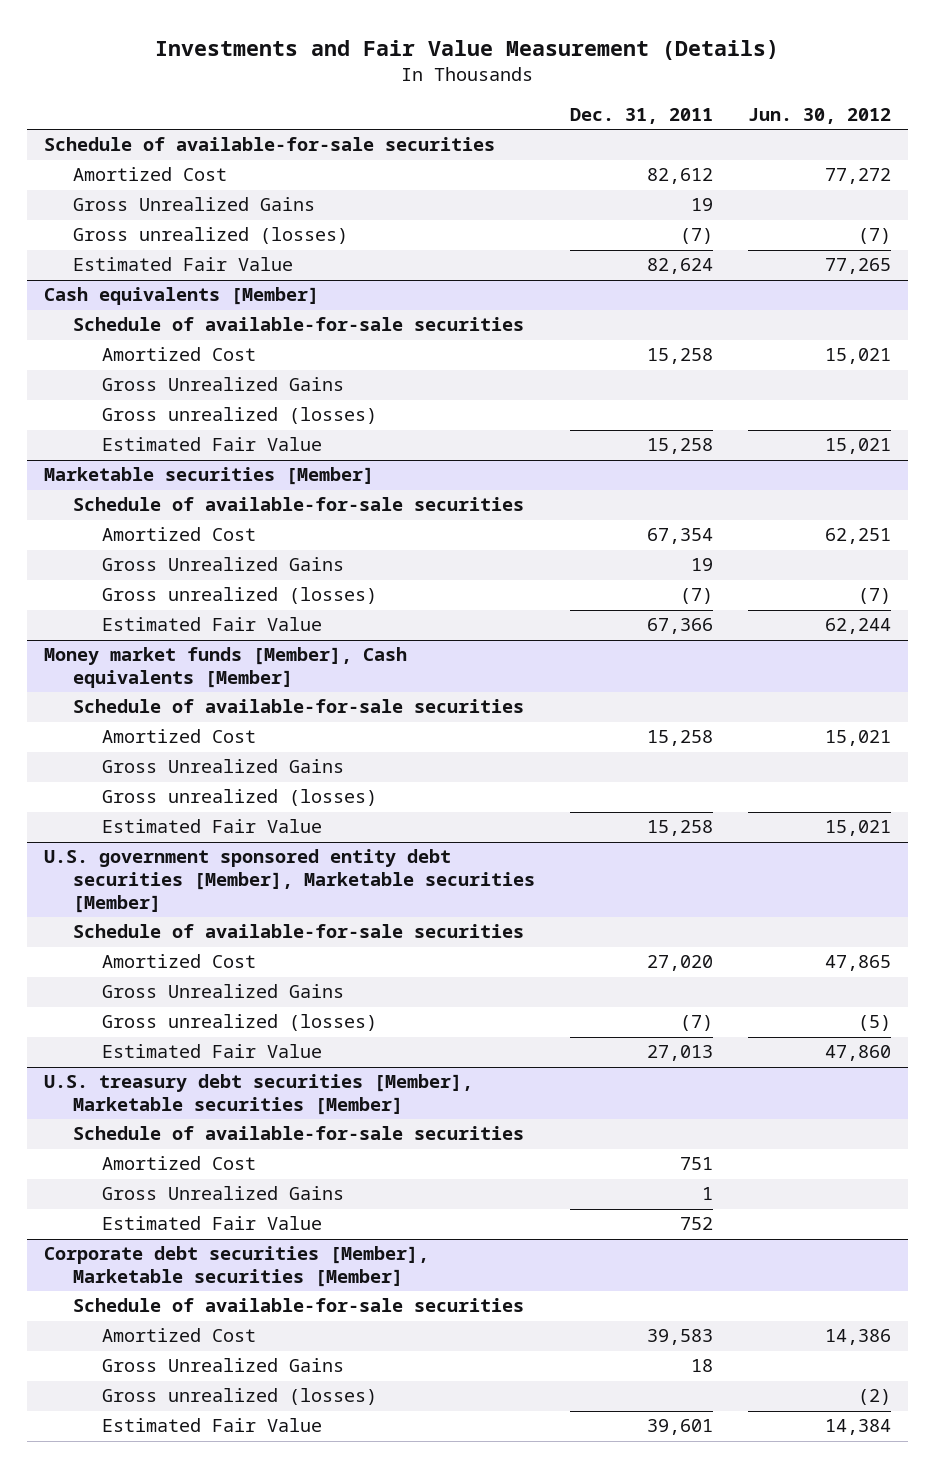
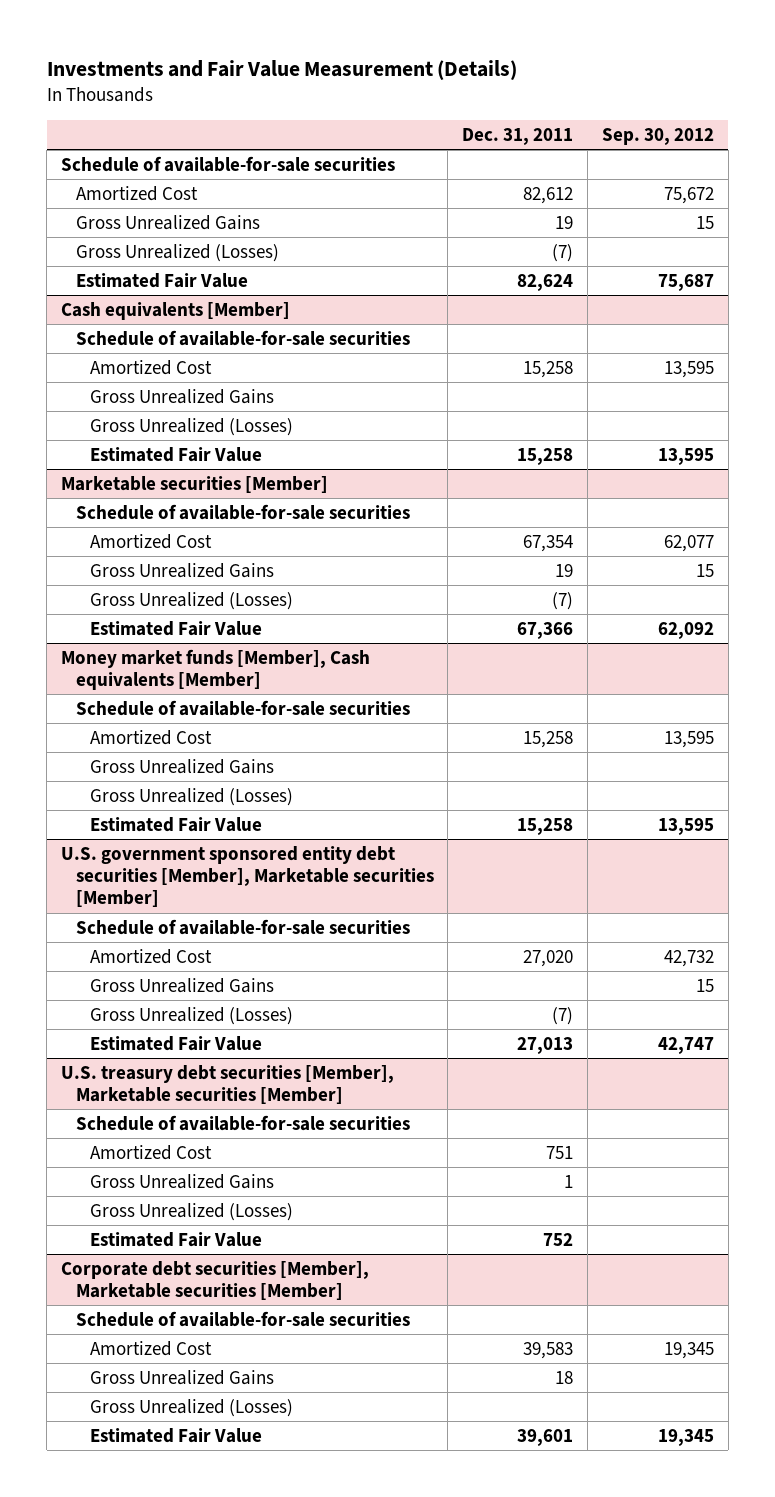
[747,108,891,125] Jun. 30, 2012 -> none
none -> [601,127,714,145] Sep. 30, 2012
[73,227,349,245] Gross unrealized (losses) -> [75,243,279,262] Gross Unrealized (Losses)
[102,407,378,425] Gross unrealized (losses) -> [90,417,294,436] Gross Unrealized (Losses)
[102,587,378,605] Gross unrealized (losses) -> [90,591,294,610] Gross Unrealized (Losses)
[102,789,378,807] Gross unrealized (losses) -> [90,787,294,806] Gross Unrealized (Losses)
[102,1014,378,1032] Gross unrealized (losses) -> [90,1006,294,1025] Gross Unrealized (Losses)
none -> [90,1202,294,1221] Gross Unrealized (Losses)
[102,1388,378,1406] Gross unrealized (losses) -> [90,1398,294,1417] Gross Unrealized (Losses)

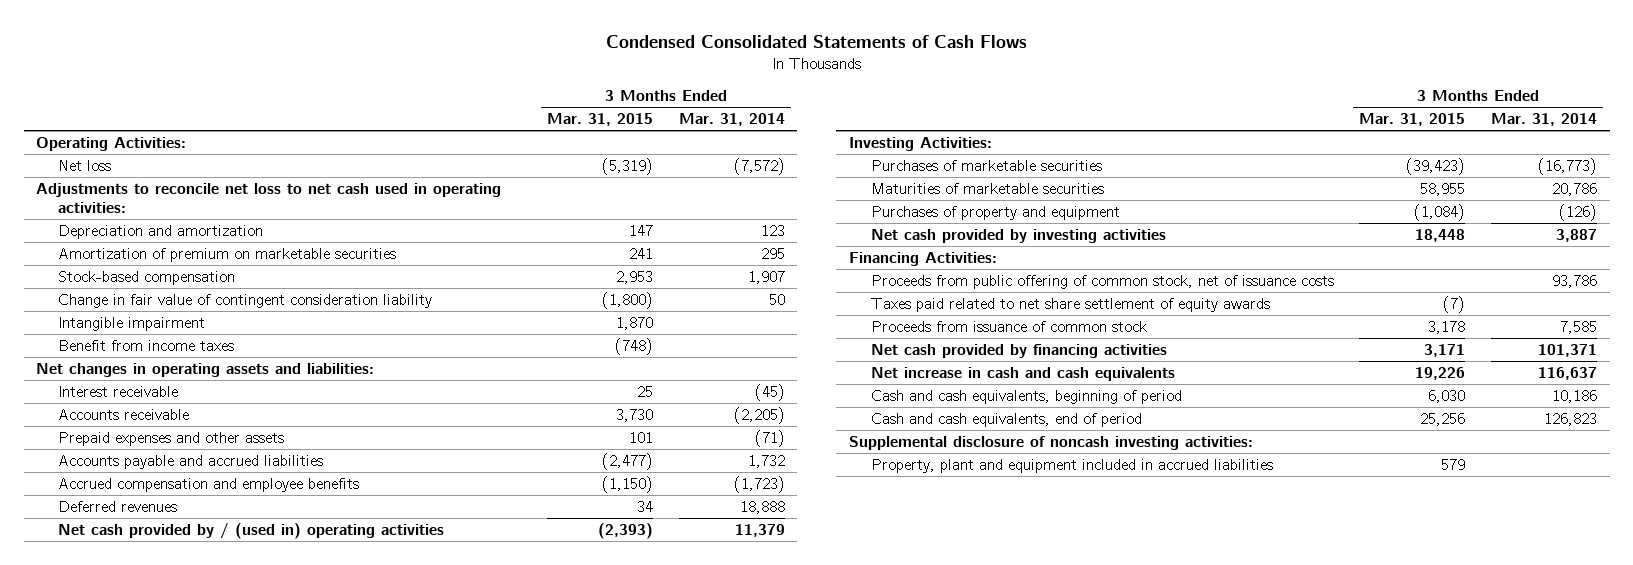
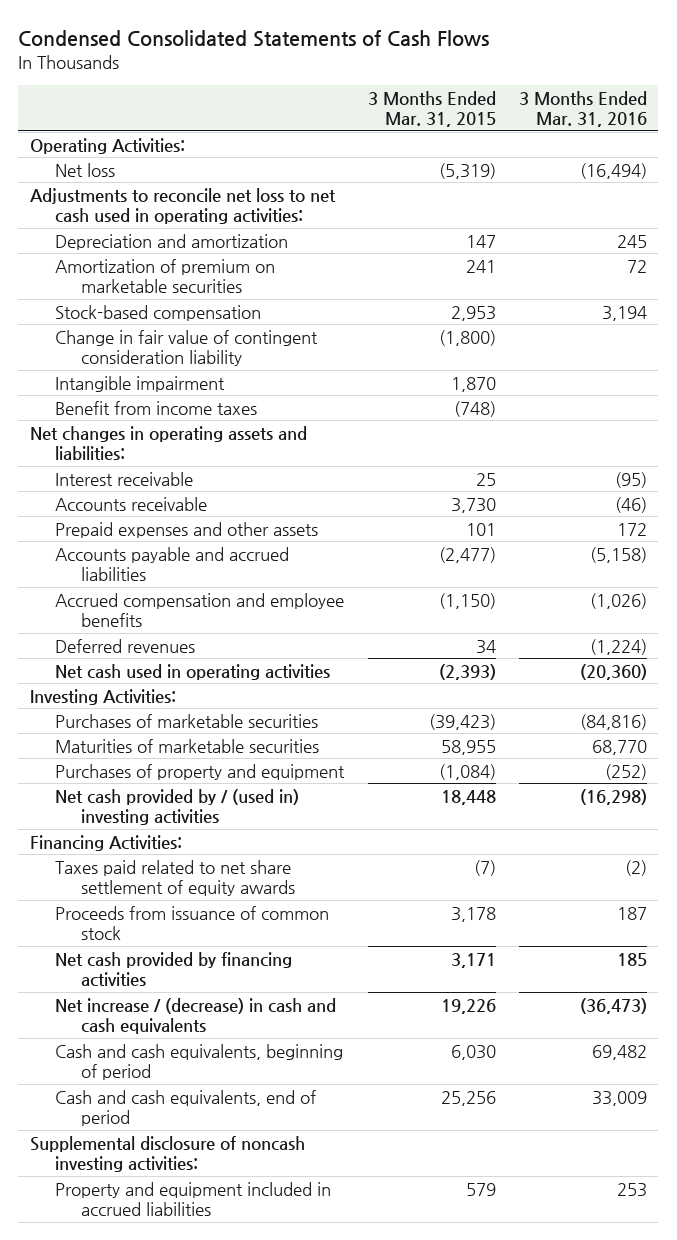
[678,113,785,127] Mar. 31, 2014 -> none
none -> [518,90,647,127] 3 Months Ended Mar. 31, 2016
[58,522,445,539] Net cash provided by / (used in) operating activities -> [55,663,331,680] Net cash used in operating activities
[870,228,1166,243] Net cash provided by investing activities -> [55,788,300,826] Net cash provided by / (used in) investing activities
[870,274,1334,289] Proceeds from public offering of common stock, net of issuance costs -> none
[870,366,1175,381] Net increase in cash and cash equivalents -> [55,997,337,1035] Net increase / (decrease) in cash and cash equivalents
[870,458,1273,473] Property, plant and equipment included in accrued liabilities -> [55,1181,332,1217] Property and equipment included in accrued liabilities

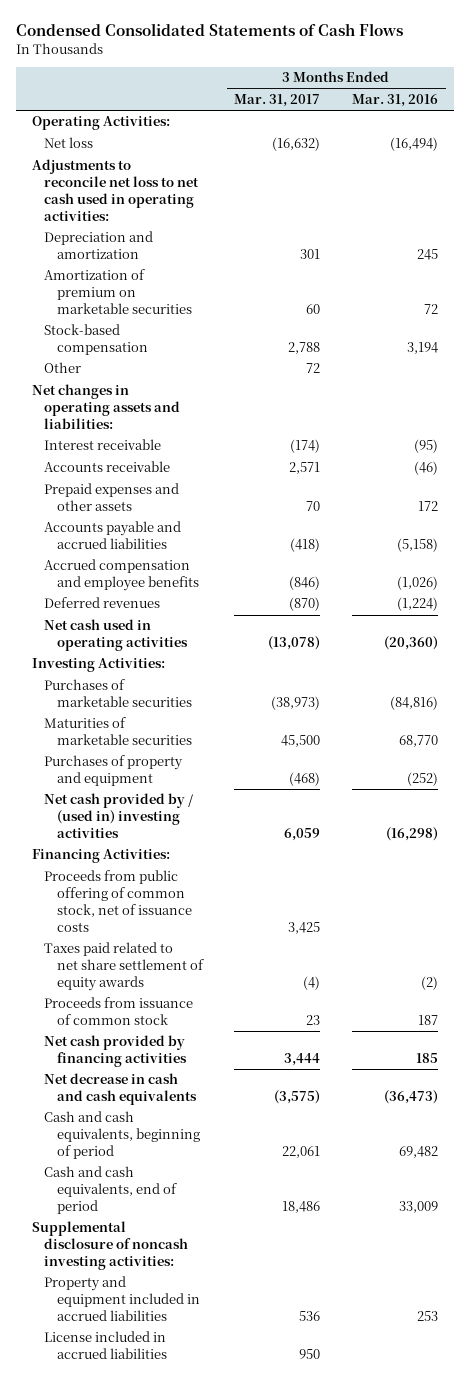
[367,90,496,127] 3 Months Ended Mar. 31, 2015 -> none
none -> [234,93,321,107] Mar. 31, 2017
[55,329,319,367] Change in fair value of contingent consideration liability -> none
[55,375,226,392] Intangible impairment -> none
[55,400,258,415] Benefit from income taxes -> none
none -> [44,362,82,374] Other
none -> [44,870,192,932] Proceeds from public offering of common stock, net of issuance costs
[55,997,337,1035] Net increase / (decrease) in cash and cash equivalents -> [44,1073,197,1106] Net decrease in cash and cash equivalents
none -> [44,1331,167,1360] License included in accrued liabilities

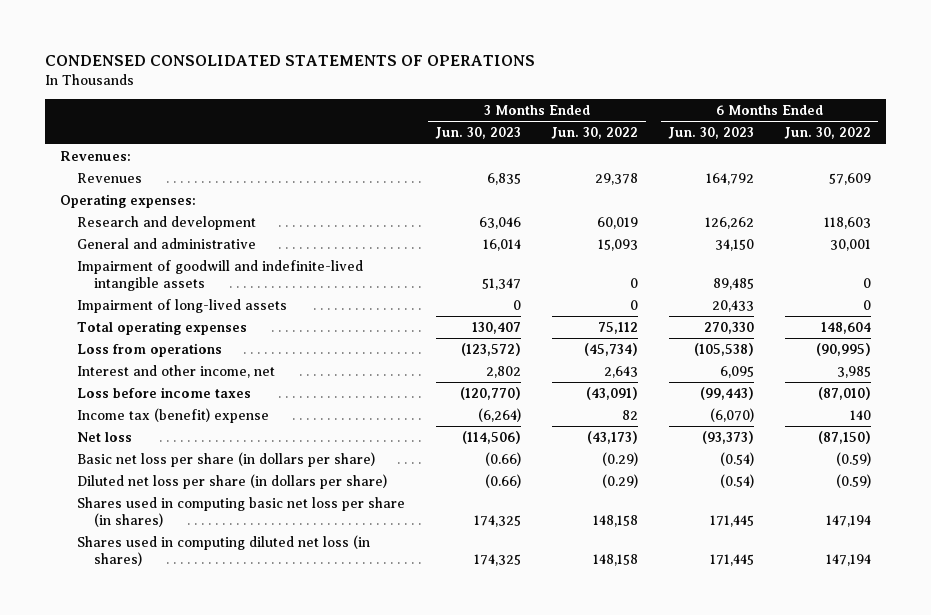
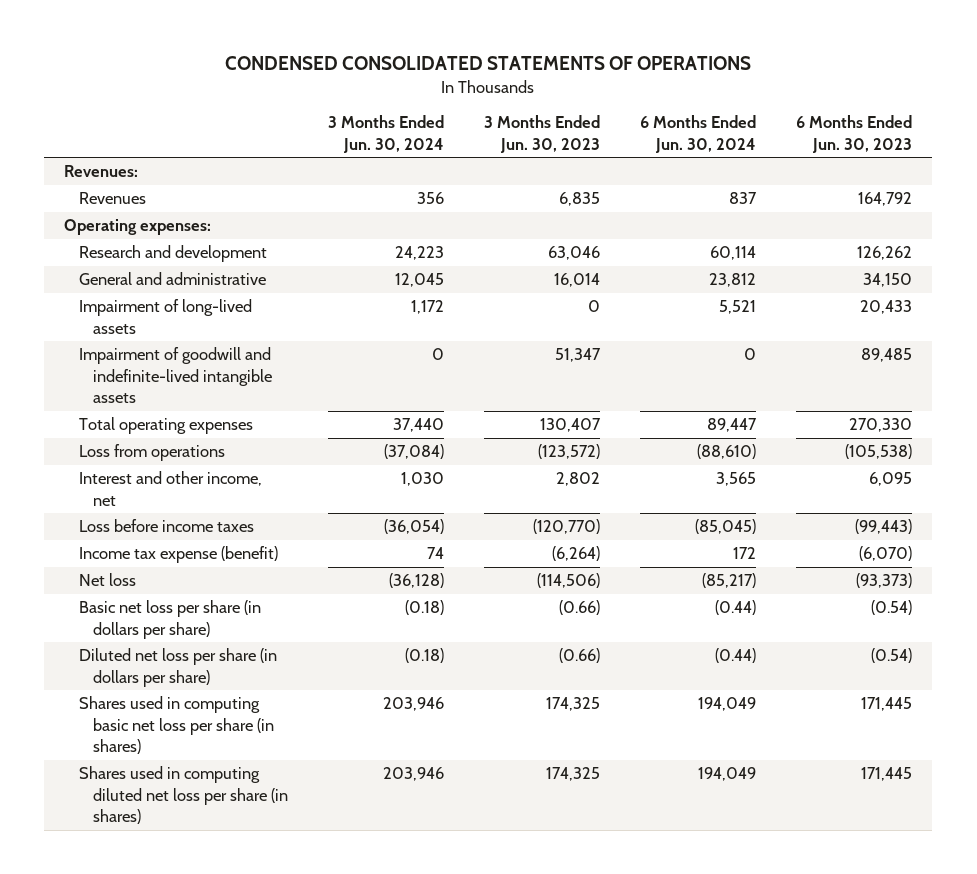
[551,127,639,140] Jun. 30, 2022 -> none
[783,127,871,140] Jun. 30, 2022 -> none
none -> [327,115,444,153] 3 Months Ended Jun. 30, 2024
none -> [640,115,757,153] 6 Months Ended Jun. 30, 2024
[77,259,364,291] Impairment of goodwill and indefinite-lived intangible assets -> [78,347,272,404] Impairment of goodwill and indefinite-lived intangible assets
[77,407,270,423] Income tax (benefit) expense -> [78,546,278,564] Income tax expense (benefit)
[77,534,371,566] Shares used in computing diluted net loss (in shares) -> [78,766,288,825] Shares used in computing diluted net loss per share (in shares)

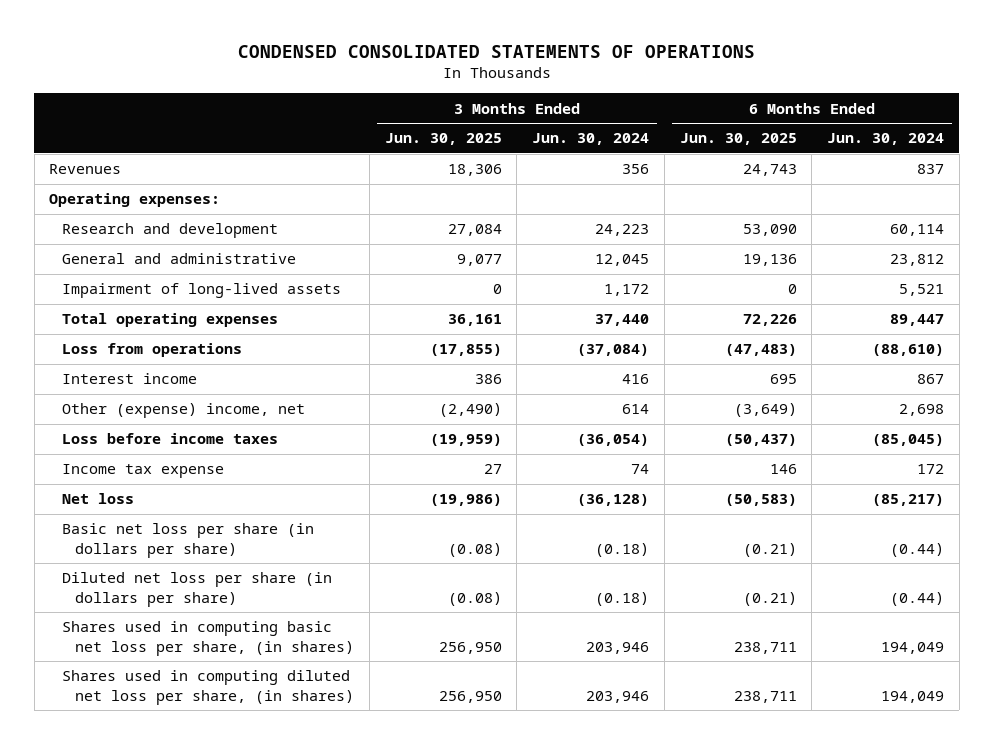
[484,115,601,153] 3 Months Ended Jun. 30, 2023 -> none
[796,115,913,153] 6 Months Ended Jun. 30, 2023 -> none
none -> [384,133,502,146] Jun. 30, 2025
none -> [679,133,797,146] Jun. 30, 2025
[64,165,139,178] Revenues: -> none
[78,347,272,404] Impairment of goodwill and indefinite-lived intangible assets -> none
[78,471,262,506] Interest and other income, net -> [62,373,198,385] Interest income
[400,472,444,487] 1,030 -> [622,374,650,385] 416
[716,472,757,487] 3,565 -> [917,374,945,385] 867
none -> [62,403,306,419] Other (expense) income, net
[78,546,278,564] Income tax expense (benefit) -> [62,464,225,479] Income tax expense
[78,696,274,755] Shares used in computing basic net loss per share (in shares) -> [62,621,355,656] Shares used in computing basic net loss per share, (in shares)
[78,766,288,825] Shares used in computing diluted net loss per share (in shares) -> [62,670,355,705] Shares used in computing diluted net loss per share, (in shares)

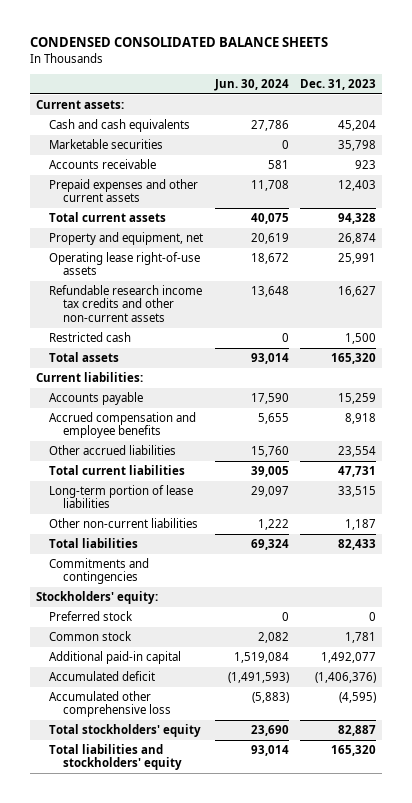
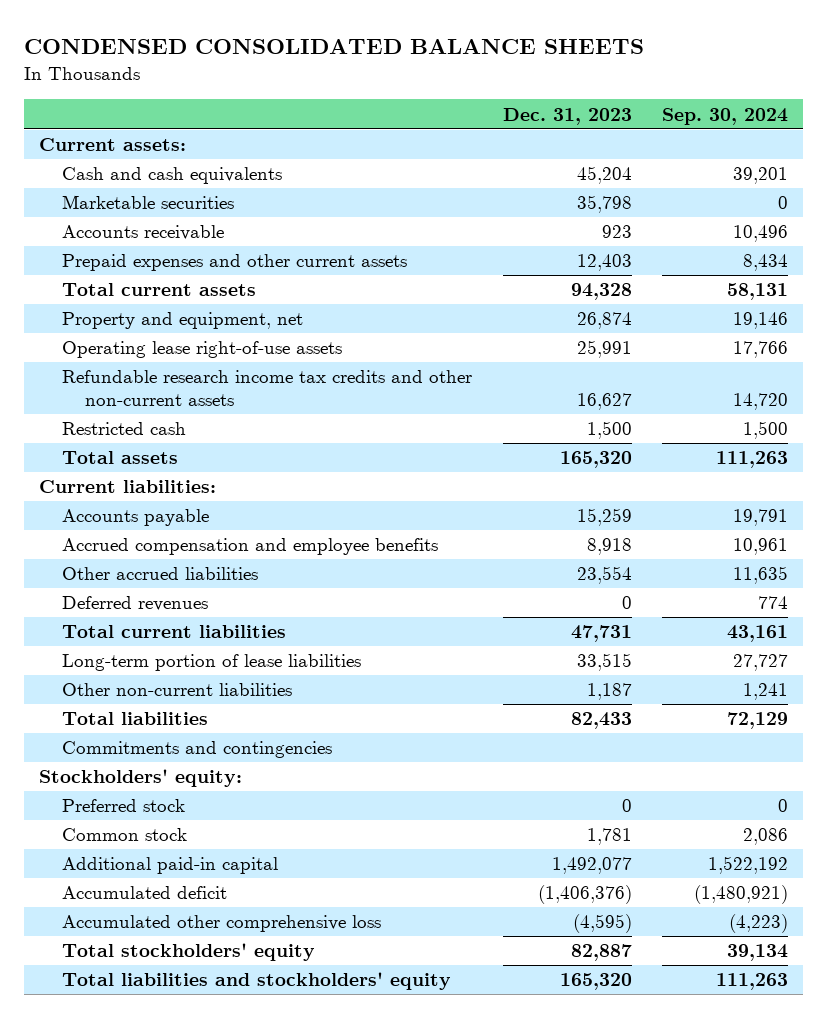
[213,79,289,92] Jun. 30, 2024 -> none
none -> [662,107,789,125] Sep. 30, 2024
none -> [61,596,208,612] Deferred revenues

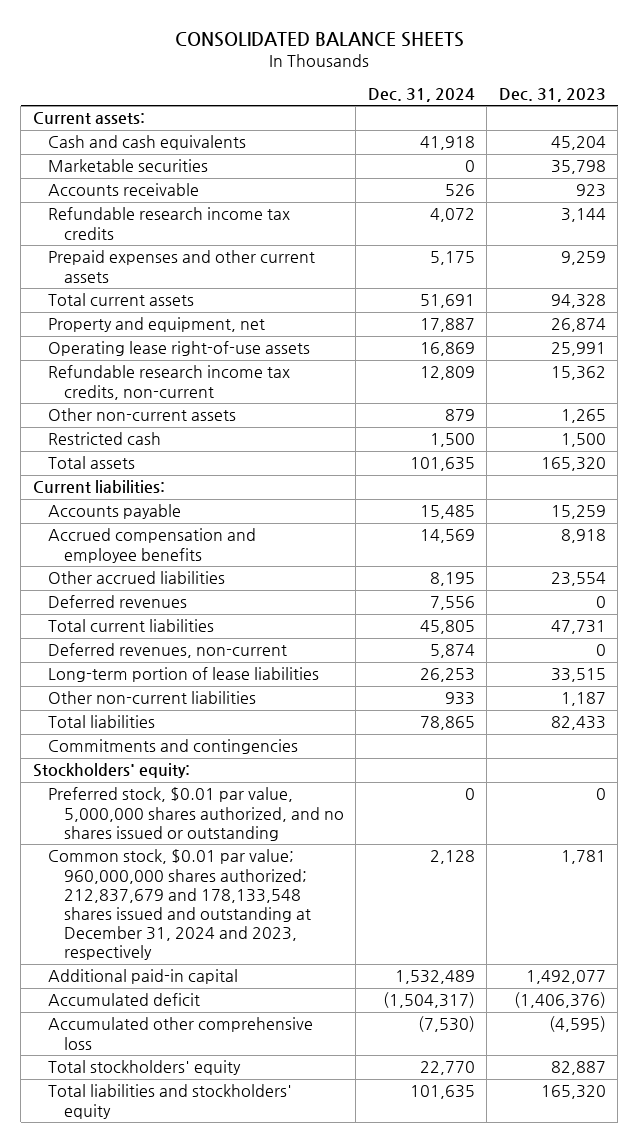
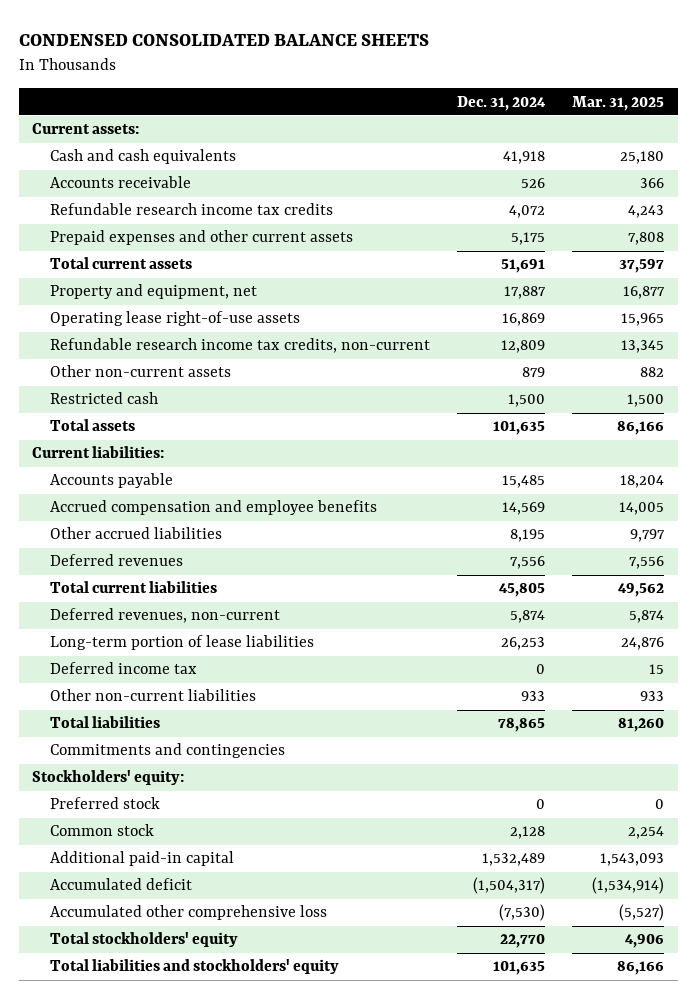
[175,31,465,47] CONSOLIDATED BALANCE SHEETS -> [18,34,429,47] CONDENSED CONSOLIDATED BALANCE SHEETS
[498,87,606,102] Dec. 31, 2023 -> none
none -> [572,95,665,111] Mar. 31, 2025
[48,159,209,173] Marketable securities -> none
none -> [49,662,197,675] Deferred income tax
[48,787,344,841] Preferred stock, $0.01 par value, 5,000,000 shares authorized, and no shares issued or outstanding -> [49,797,160,810] Preferred stock
[48,849,311,961] Common stock, $0.01 par value; 960,000,000 shares authorized; 212,837,679 and 178,133,548 shares issued and outstanding at December 31, 2024 and 2023, respectively -> [49,824,154,837] Common stock

